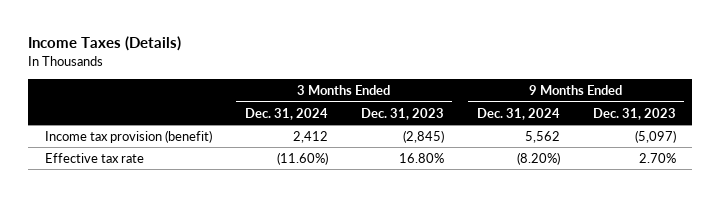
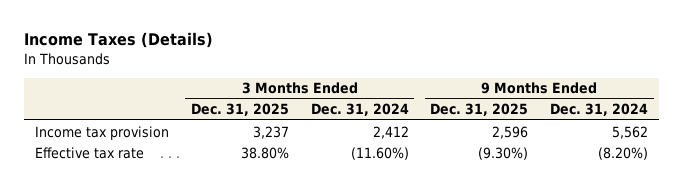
[360,107,444,120] Dec. 31, 2023 -> none
[592,107,676,120] Dec. 31, 2023 -> none
none -> [190,103,289,117] Dec. 31, 2025
none -> [430,103,529,117] Dec. 31, 2025
[44,129,212,143] Income tax provision (benefit) -> [34,125,169,140] Income tax provision

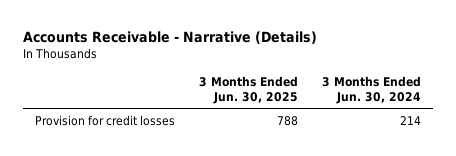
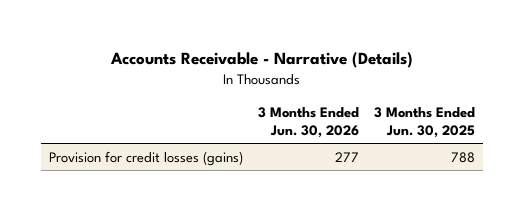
[322,75,422,104] 3 Months Ended Jun. 30, 2024 -> none
none -> [258,106,360,139] 3 Months Ended Jun. 30, 2026
[35,115,176,127] Provision for credit losses -> [48,150,243,166] Provision for credit losses (gains)

